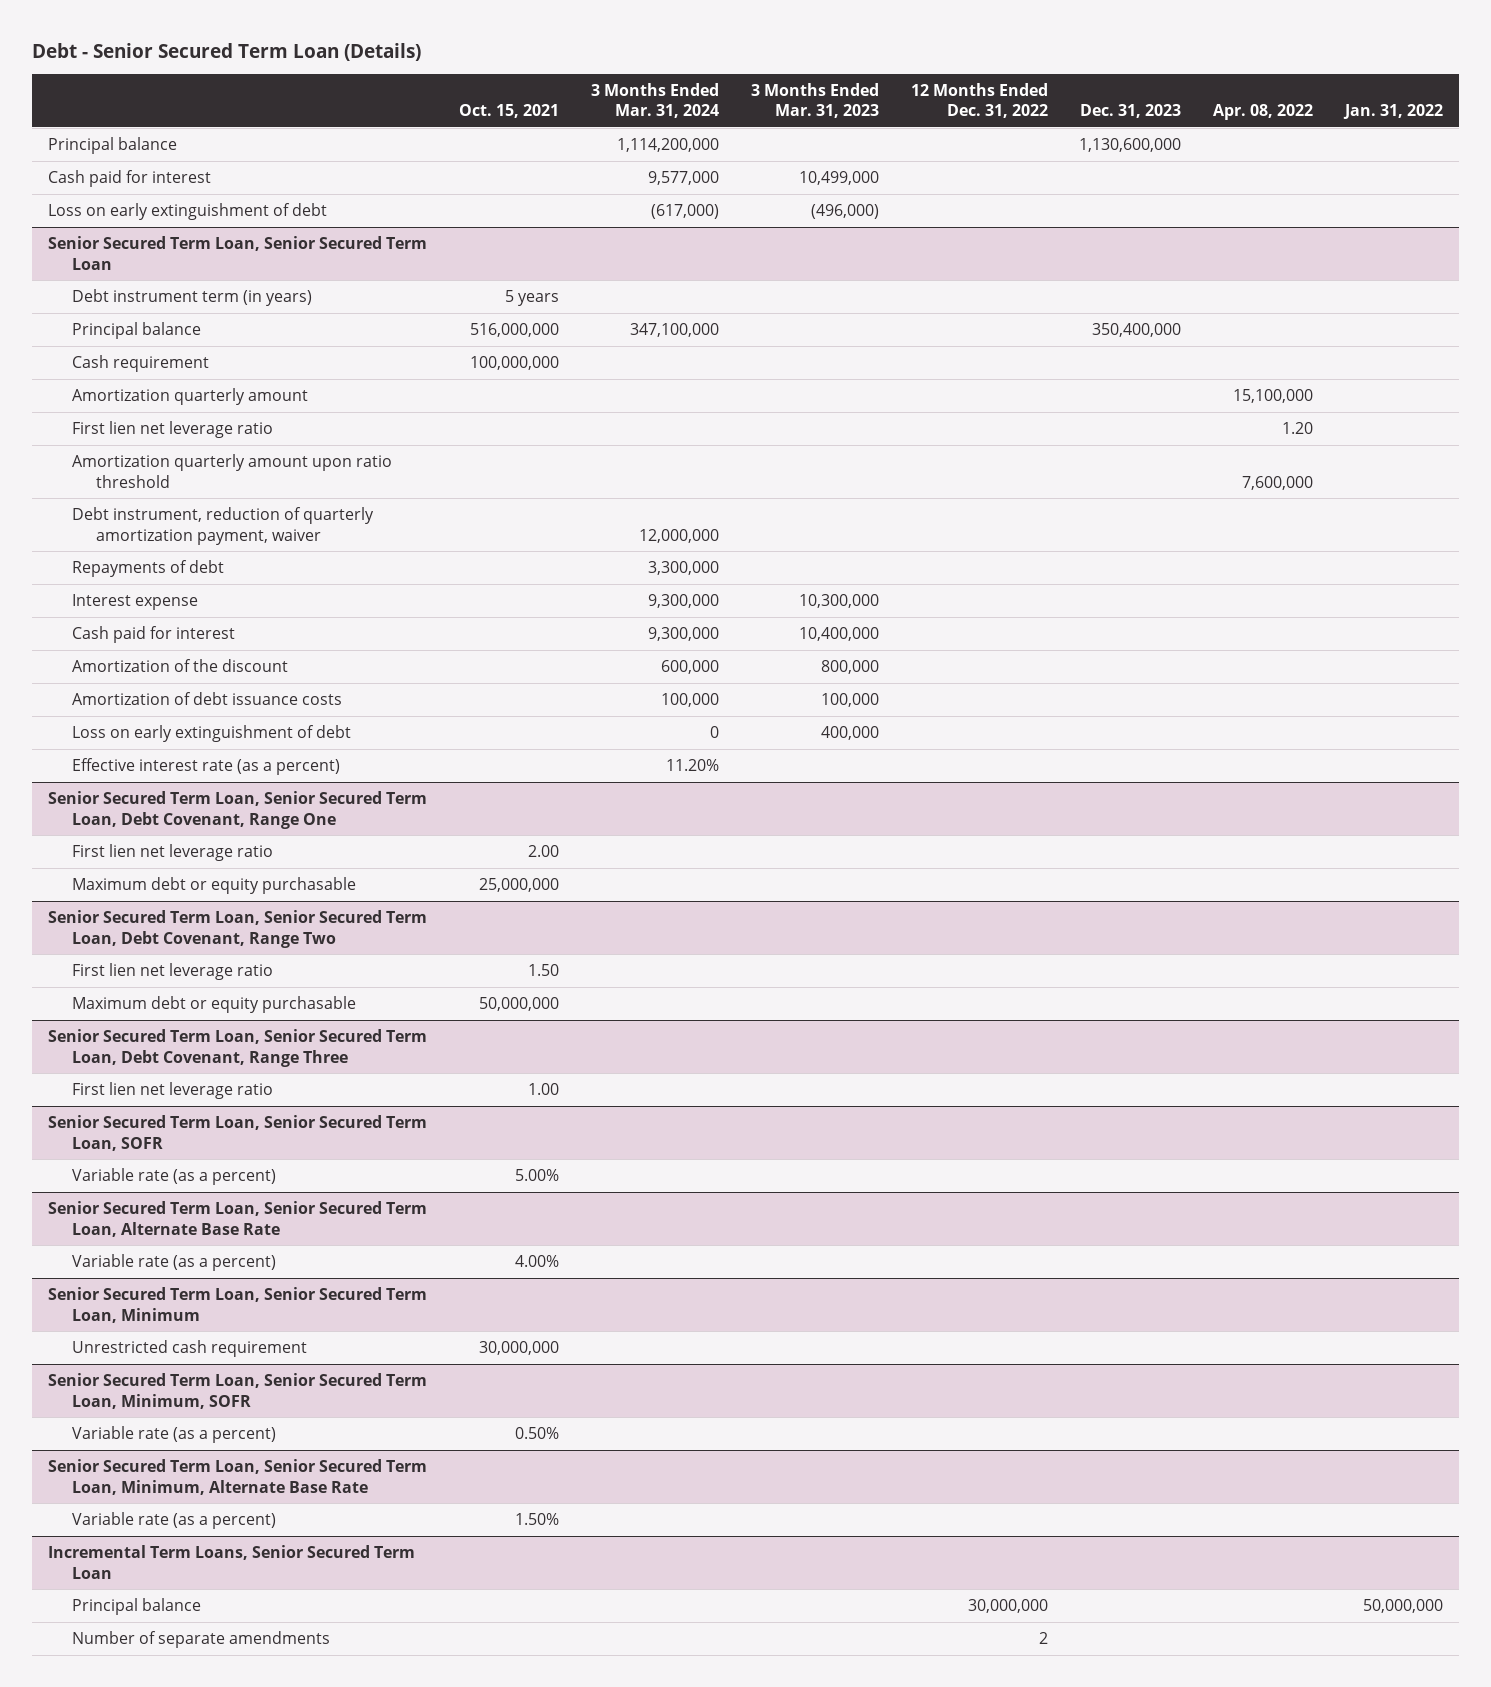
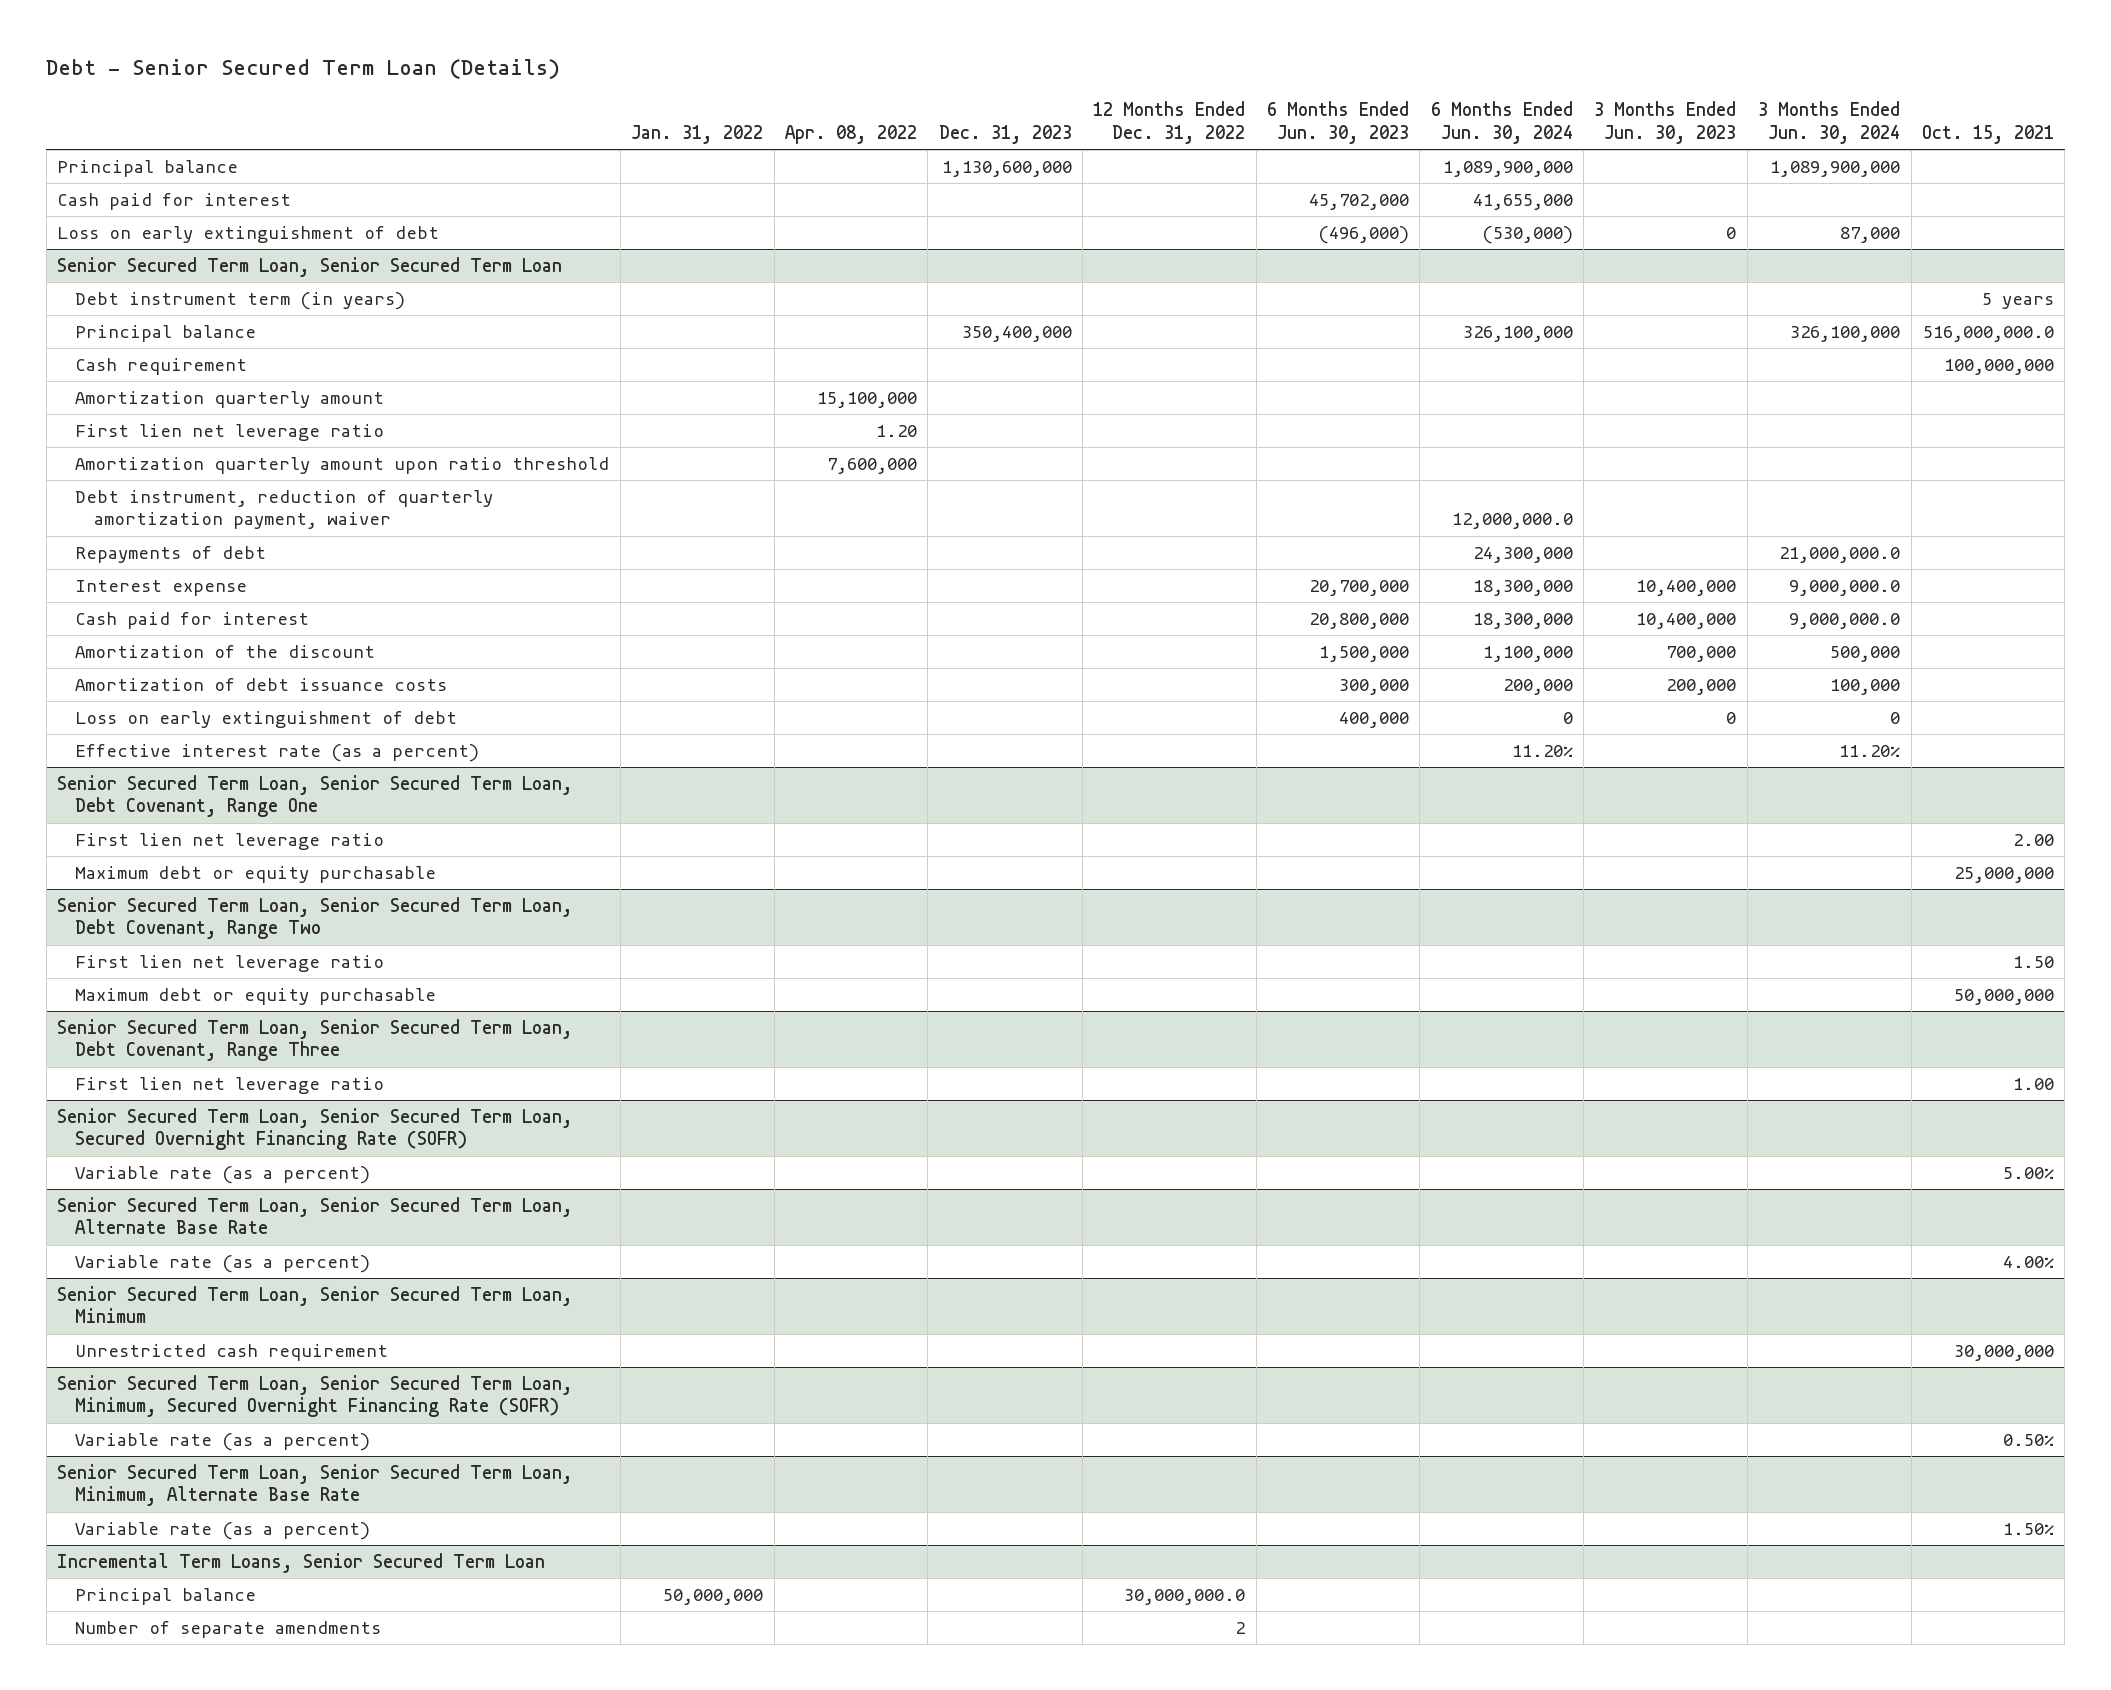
[590,82,719,119] 3 Months Ended Mar. 31, 2024 -> none
[750,82,879,119] 3 Months Ended Mar. 31, 2023 -> none
none -> [1267,101,1410,144] 6 Months Ended Jun. 30, 2023
none -> [1430,101,1573,144] 6 Months Ended Jun. 30, 2024
none -> [1594,101,1737,144] 3 Months Ended Jun. 30, 2023
none -> [1758,101,1901,144] 3 Months Ended Jun. 30, 2024
[470,323,560,338] 516,000,000 -> [1922,325,2054,342] 516,000,000.0
[48,1115,428,1151] Senior Secured Term Loan, Senior Secured Term Loan, SOFR -> [57,1107,574,1151] Senior Secured Term Loan, Senior Secured Term Loan, Secured Overnight Financing Rate (SOFR)
[48,1373,428,1409] Senior Secured Term Loan, Senior Secured Term Loan, Minimum, SOFR -> [57,1374,574,1418] Senior Secured Term Loan, Senior Secured Term Loan, Minimum, Secured Overnight Financing Rate (SOFR)
[967,1599,1048,1614] 30,000,000 -> [1124,1588,1246,1605] 30,000,000.0

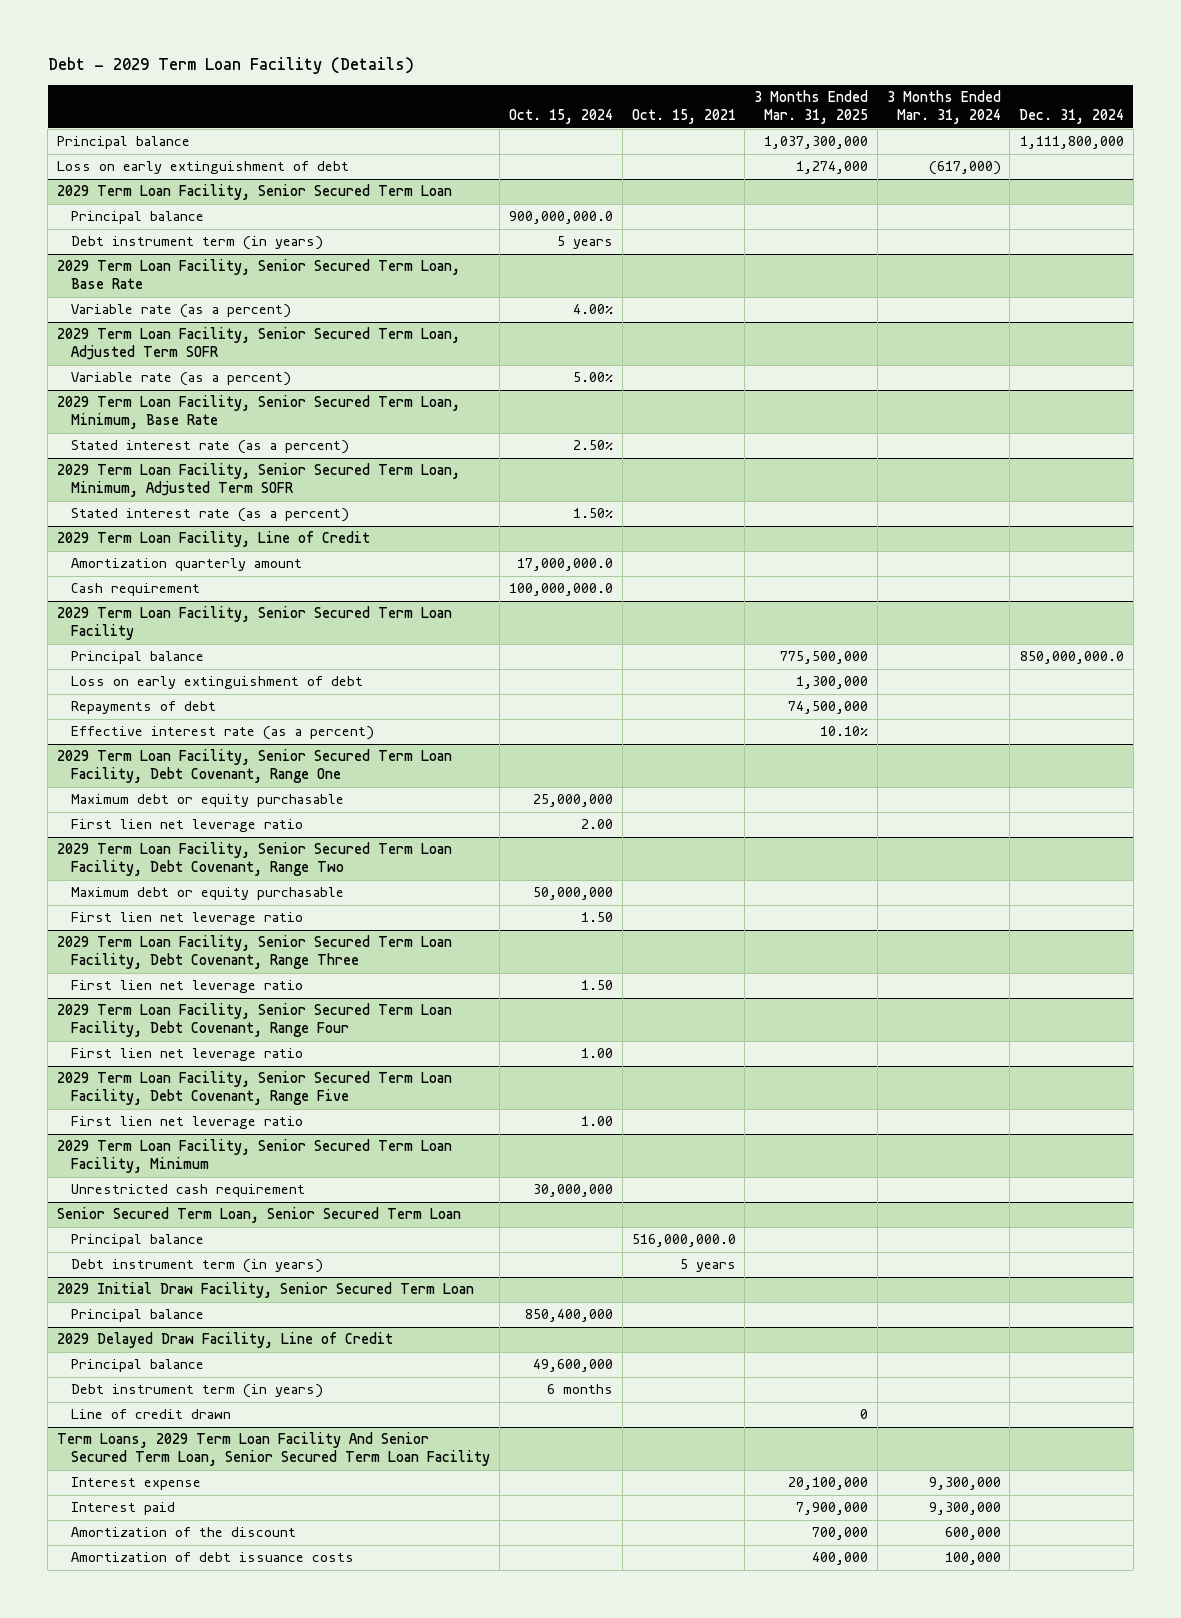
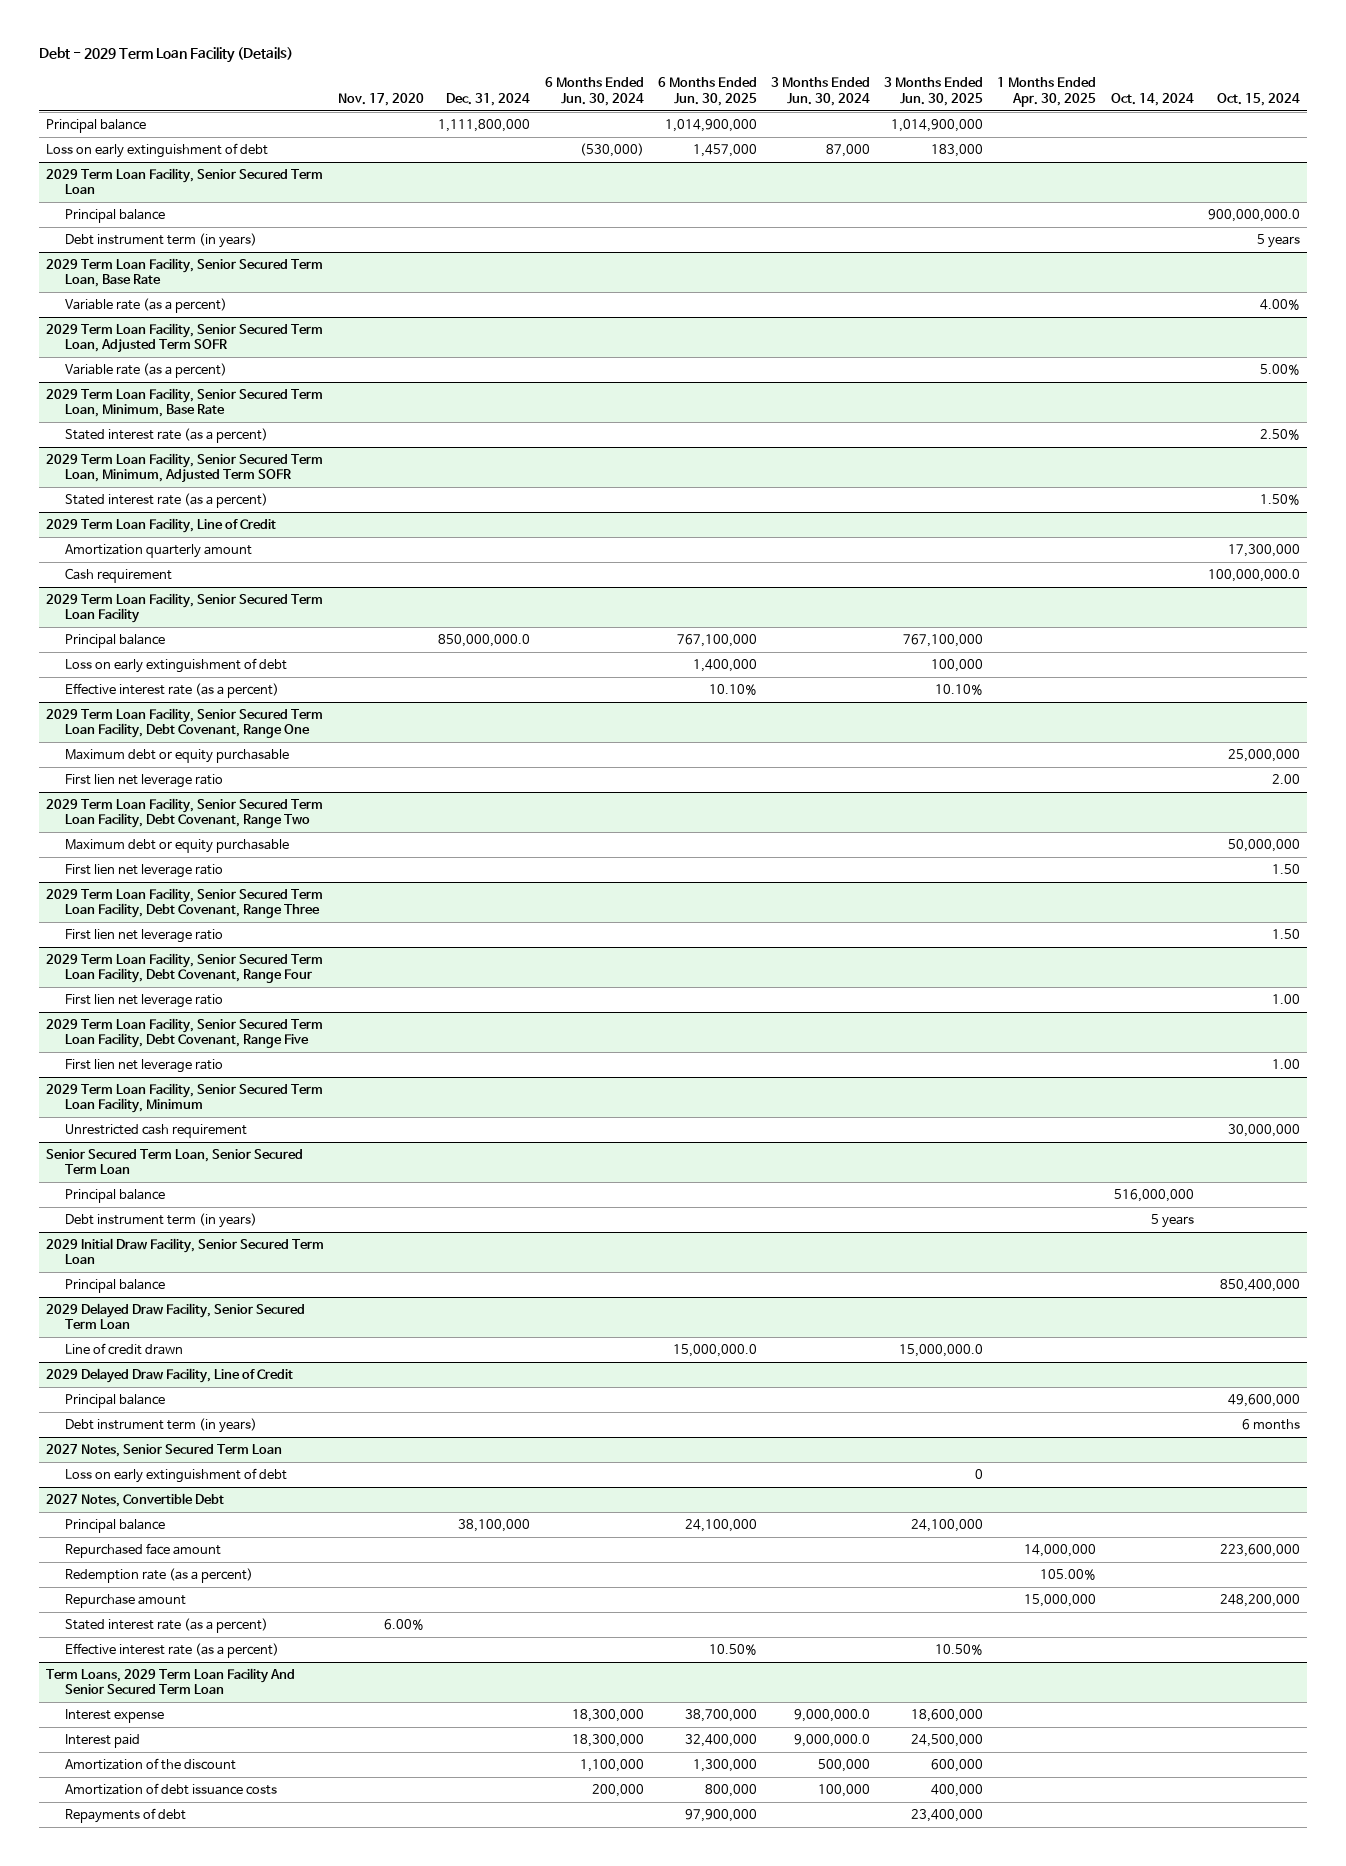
[631,108,736,124] Oct. 15, 2021 -> none
[754,90,869,124] 3 Months Ended Mar. 31, 2025 -> none
[886,90,1001,124] 3 Months Ended Mar. 31, 2024 -> none
none -> [338,92,425,106] Nov. 17, 2020
none -> [544,77,644,106] 6 Months Ended Jun. 30, 2024
none -> [657,77,757,106] 6 Months Ended Jun. 30, 2025
none -> [770,77,870,106] 3 Months Ended Jun. 30, 2024
none -> [884,77,984,106] 3 Months Ended Jun. 30, 2025
none -> [997,77,1097,107] 1 Months Ended Apr. 30, 2025
none -> [1110,92,1194,106] Oct. 14, 2024
[517,558,614,572] 17,000,000.0 -> [1227,543,1300,557] 17,300,000
[71,701,217,715] Repayments of debt -> none
none -> [46,1302,306,1330] 2029 Delayed Draw Facility, Senior Secured Term Loan
none -> [64,1342,183,1355] Line of credit drawn
[71,1409,232,1420] Line of credit drawn -> none
none -> [46,1443,283,1457] 2027 Notes, Senior Secured Term Loan
none -> [64,1467,287,1483] Loss on early extinguishment of debt
none -> [46,1492,225,1507] 2027 Notes, Convertible Debt
none -> [64,1518,165,1533] Principal balance
none -> [64,1542,221,1558] Repurchased face amount
none -> [64,1567,253,1583] Redemption rate (as a percent)
none -> [64,1593,186,1608] Repurchase amount
none -> [64,1617,268,1633] Stated interest rate (as a percent)
none -> [64,1642,279,1658] Effective interest rate (as a percent)
[57,1432,491,1467] Term Loans, 2029 Term Loan Facility And Senior Secured Term Loan, Senior Secured Term Loan Facility -> [46,1667,296,1695] Term Loans, 2029 Term Loan Facility And Senior Secured Term Loan
none -> [64,1807,186,1823] Repayments of debt

